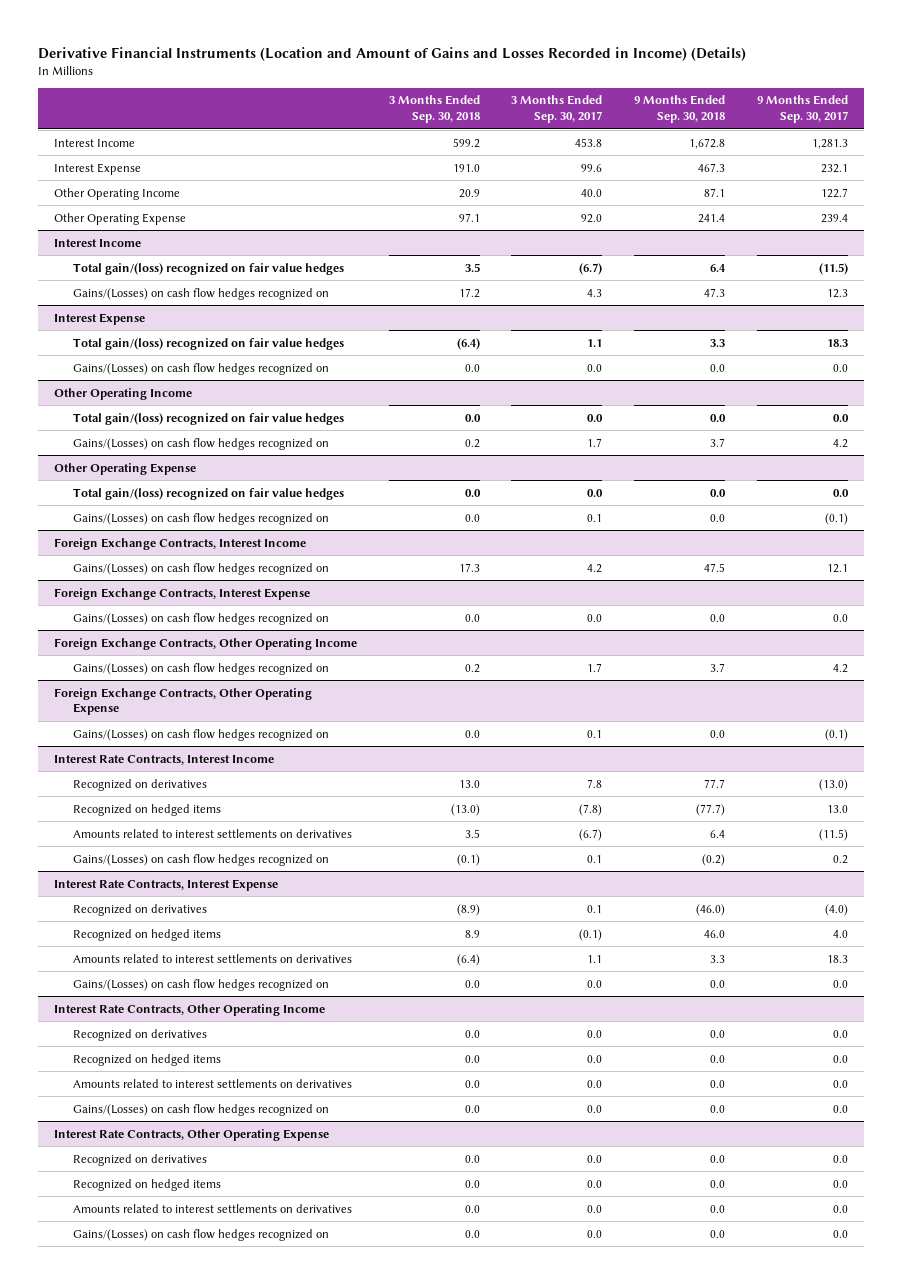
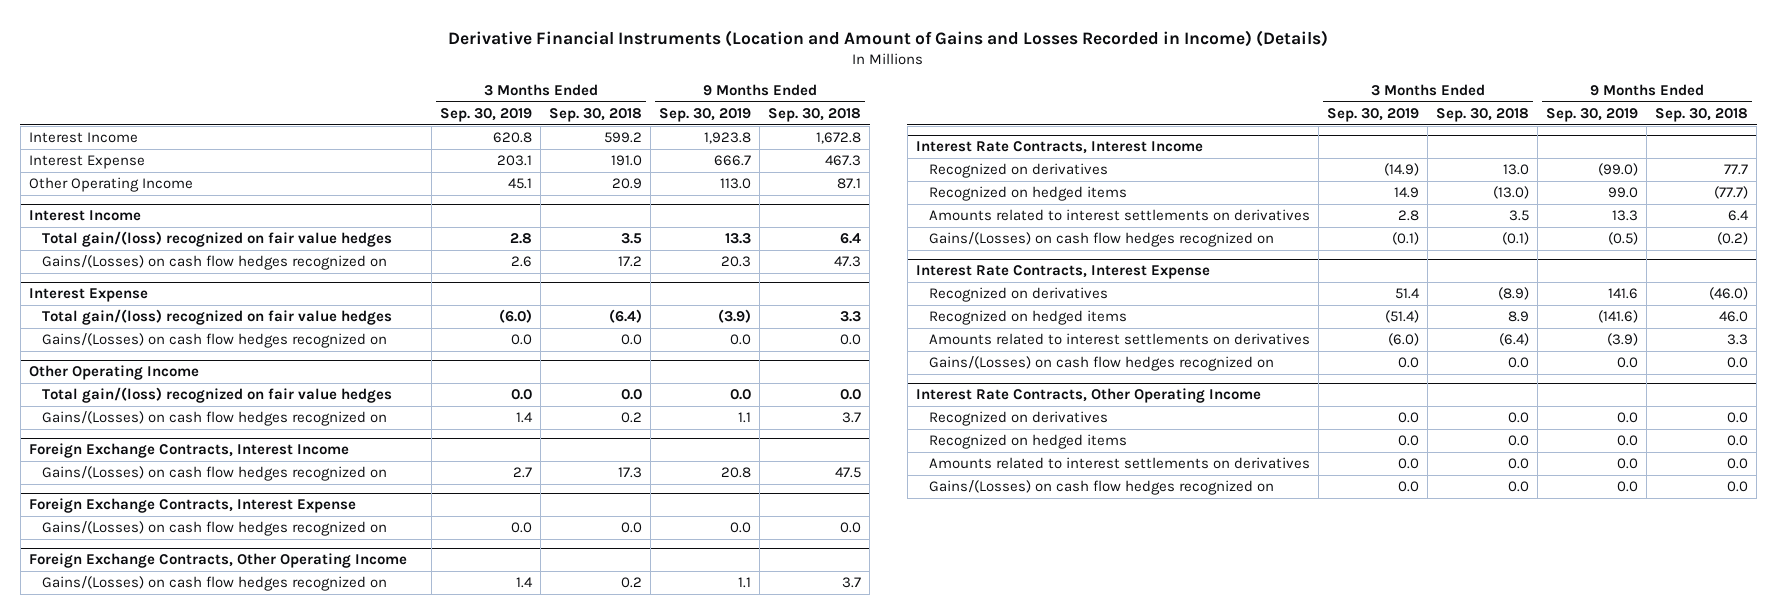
[511,95,603,123] 3 Months Ended Sep. 30, 2017 -> none
[756,95,848,123] 9 Months Ended Sep. 30, 2017 -> none
none -> [440,107,533,122] Sep. 30, 2019
none -> [659,107,752,122] Sep. 30, 2019
[53,212,186,225] Other Operating Expense -> none
[53,462,196,475] Other Operating Expense -> none
[72,487,344,500] Total gain/(loss) recognized on fair value hedges -> none
[72,512,329,525] Gains/(Losses) on cash flow hedges recognized on -> none
[53,687,312,716] Foreign Exchange Contracts, Other Operating Expense -> none
[72,728,329,741] Gains/(Losses) on cash flow hedges recognized on -> none
[53,1128,329,1141] Interest Rate Contracts, Other Operating Expense -> none
[72,1153,207,1166] Recognized on derivatives -> none
[72,1178,221,1191] Recognized on hedged items -> none
[72,1203,352,1213] Amounts related to interest settlements on derivatives -> none
[72,1228,329,1241] Gains/(Losses) on cash flow hedges recognized on -> none

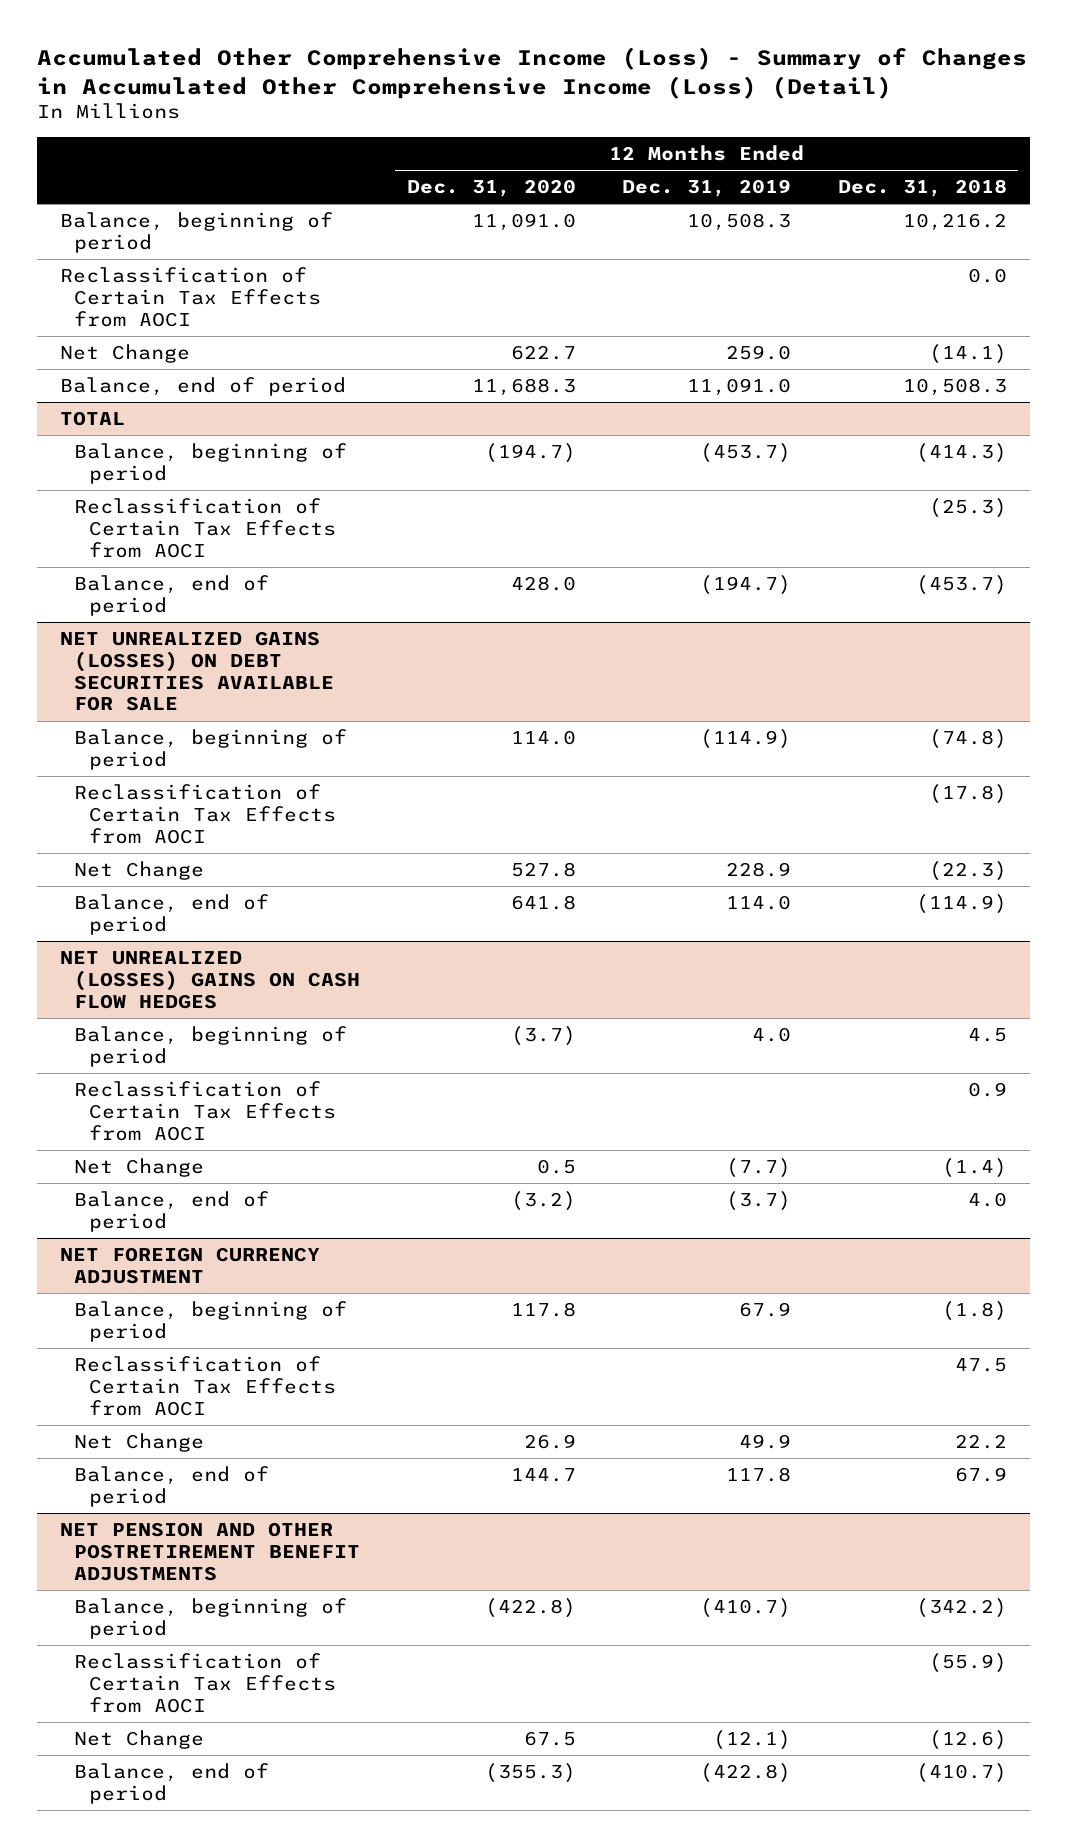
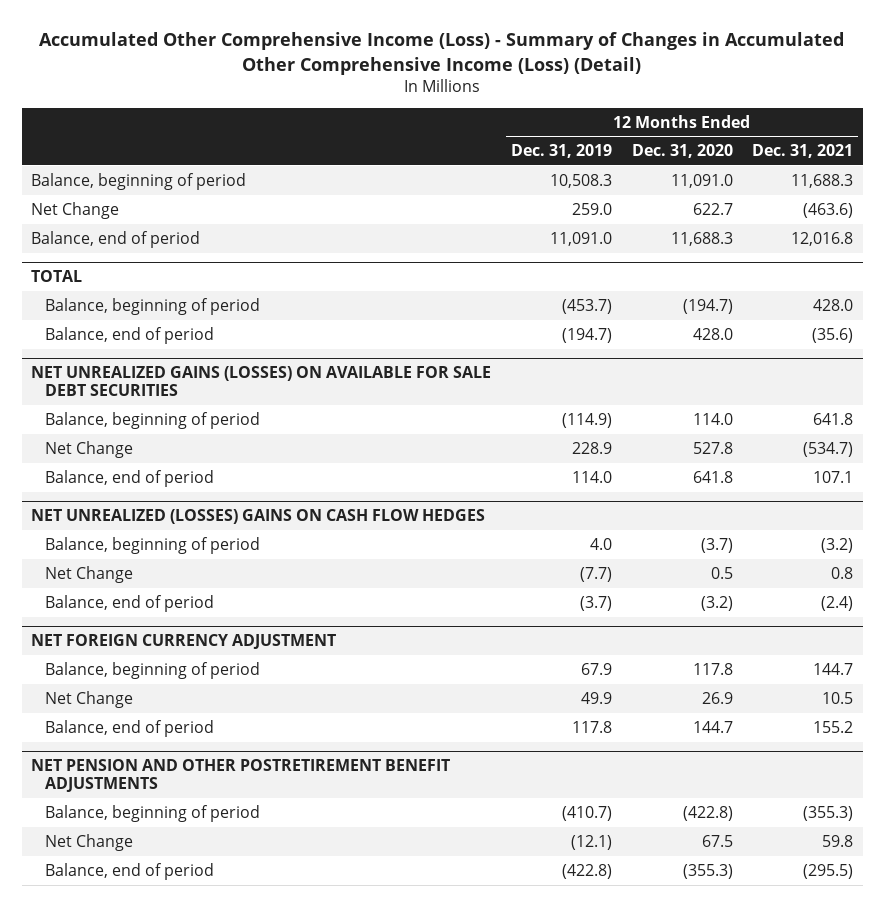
[837,179,1007,198] Dec. 31, 2018 -> none
none -> [752,144,854,159] Dec. 31, 2021
[59,267,322,327] Reclassification of Certain Tax Effects from AOCI -> none
[74,498,336,558] Reclassification of Certain Tax Effects from AOCI -> none
[59,631,335,712] NET UNREALIZED GAINS (LOSSES) ON DEBT SECURITIES AVAILABLE FOR SALE -> [31,365,492,397] NET UNREALIZED GAINS (LOSSES) ON AVAILABLE FOR SALE DEBT SECURITIES
[74,784,336,844] Reclassification of Certain Tax Effects from AOCI -> none
[74,1081,336,1141] Reclassification of Certain Tax Effects from AOCI -> none
[74,1356,336,1416] Reclassification of Certain Tax Effects from AOCI -> none
[74,1653,336,1713] Reclassification of Certain Tax Effects from AOCI -> none

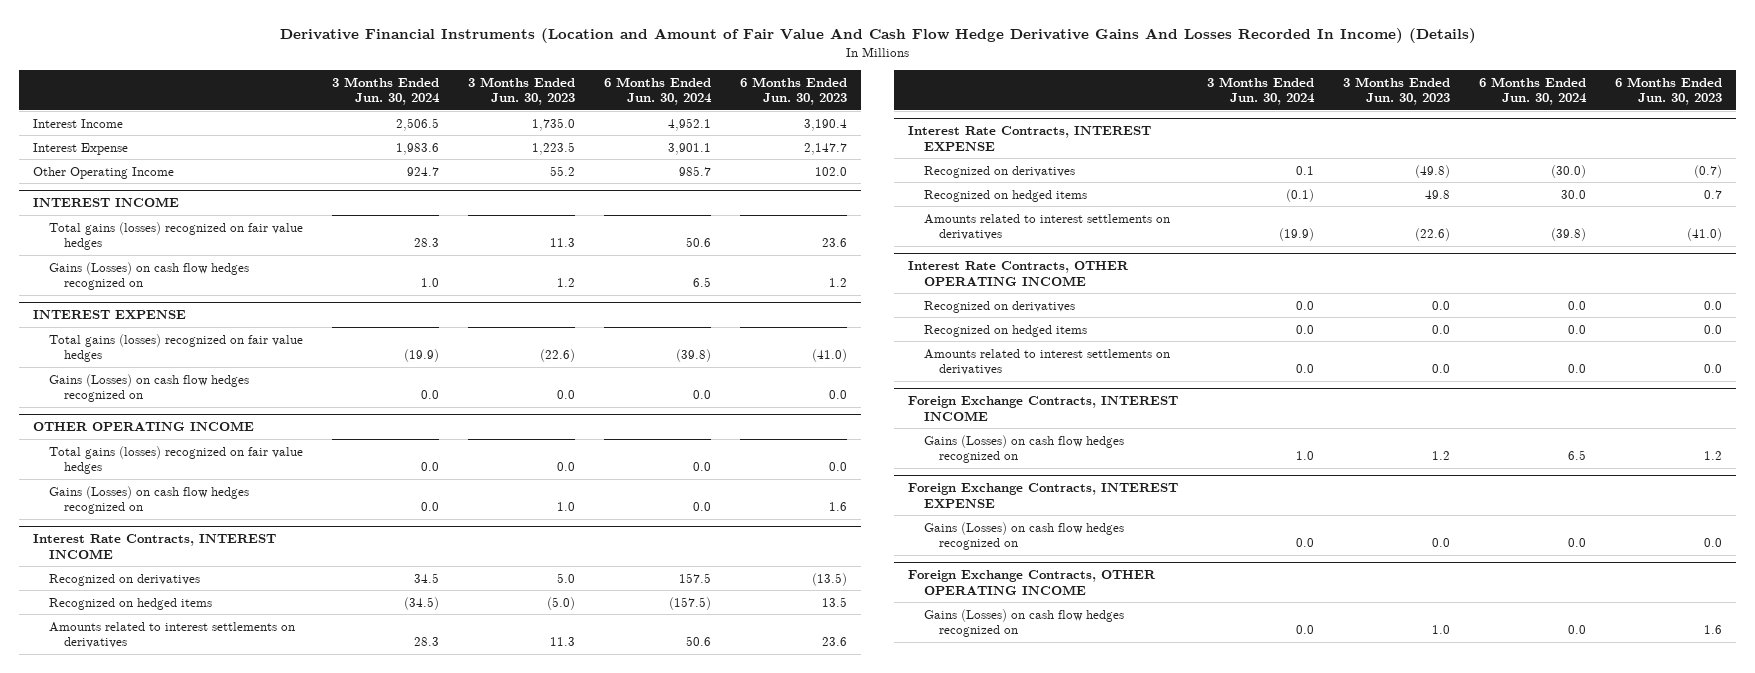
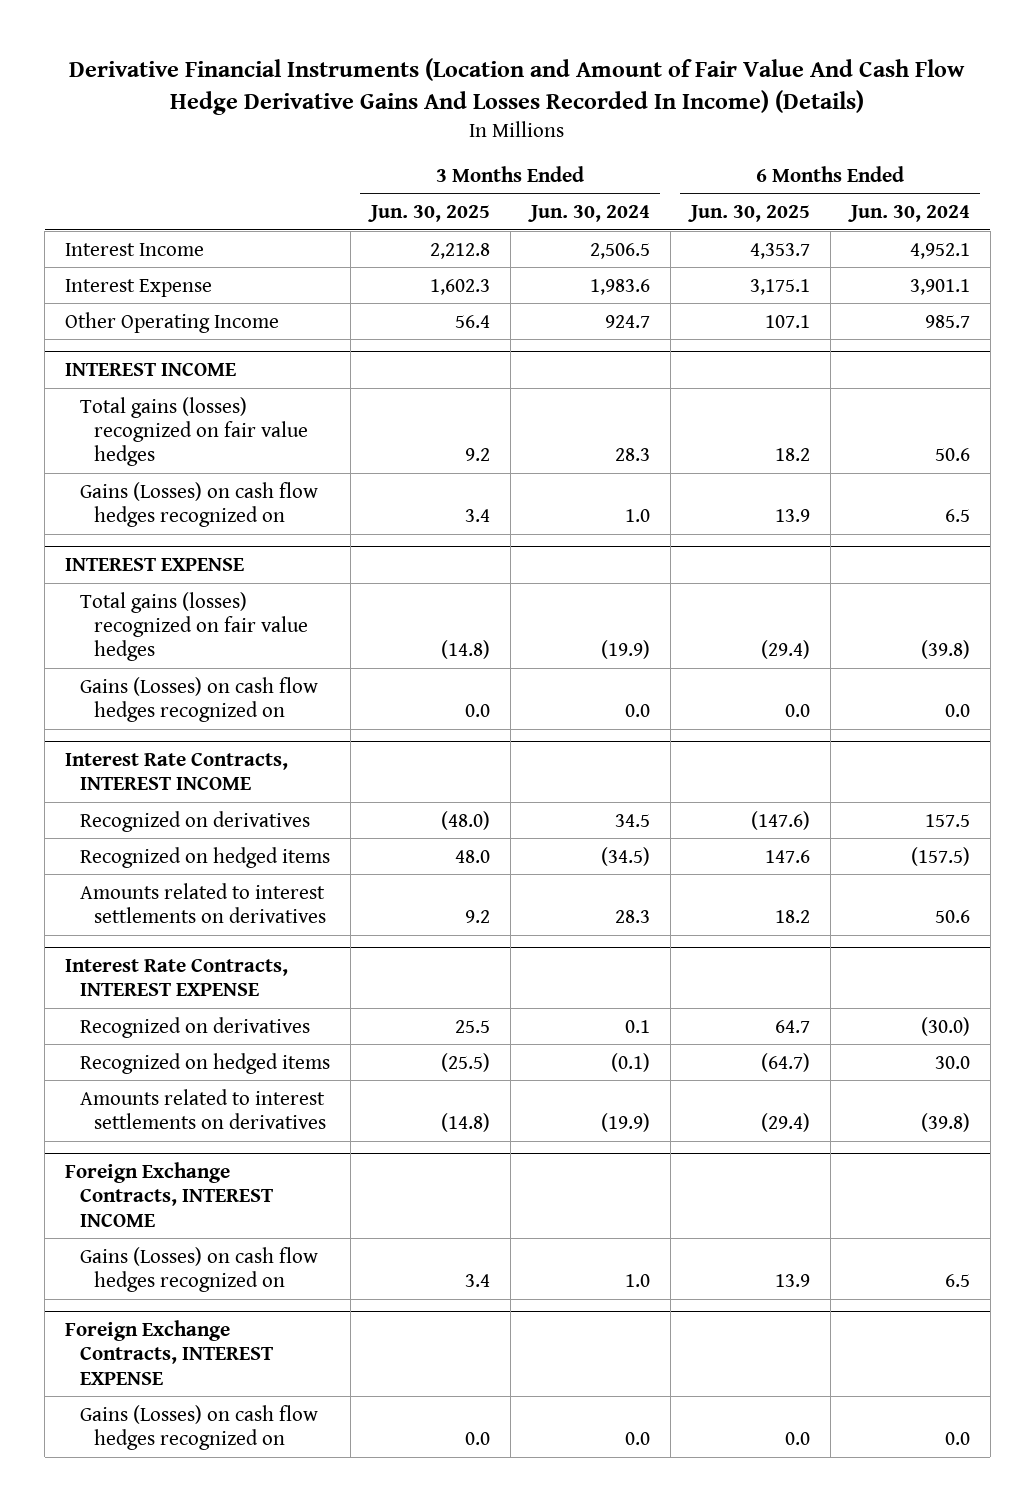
[468,76,576,106] 3 Months Ended Jun. 30, 2023 -> none
[739,76,847,106] 6 Months Ended Jun. 30, 2023 -> none
none -> [367,205,490,223] Jun. 30, 2025
none -> [687,205,810,223] Jun. 30, 2025
[33,421,255,432] OTHER OPERATING INCOME -> none
[48,445,303,475] Total gains (losses) recognized on fair value hedges -> none
[48,485,249,515] Gains (Losses) on cash flow hedges recognized on -> none
[908,261,1130,286] Interest Rate Contracts, OTHER OPERATING INCOME -> none
[923,300,1075,313] Recognized on derivatives -> none
[923,324,1087,337] Recognized on hedged items -> none
[923,348,1170,376] Amounts related to interest settlements on derivatives -> none
[908,570,1157,595] Foreign Exchange Contracts, OTHER OPERATING INCOME -> none
[923,608,1124,638] Gains (Losses) on cash flow hedges recognized on -> none

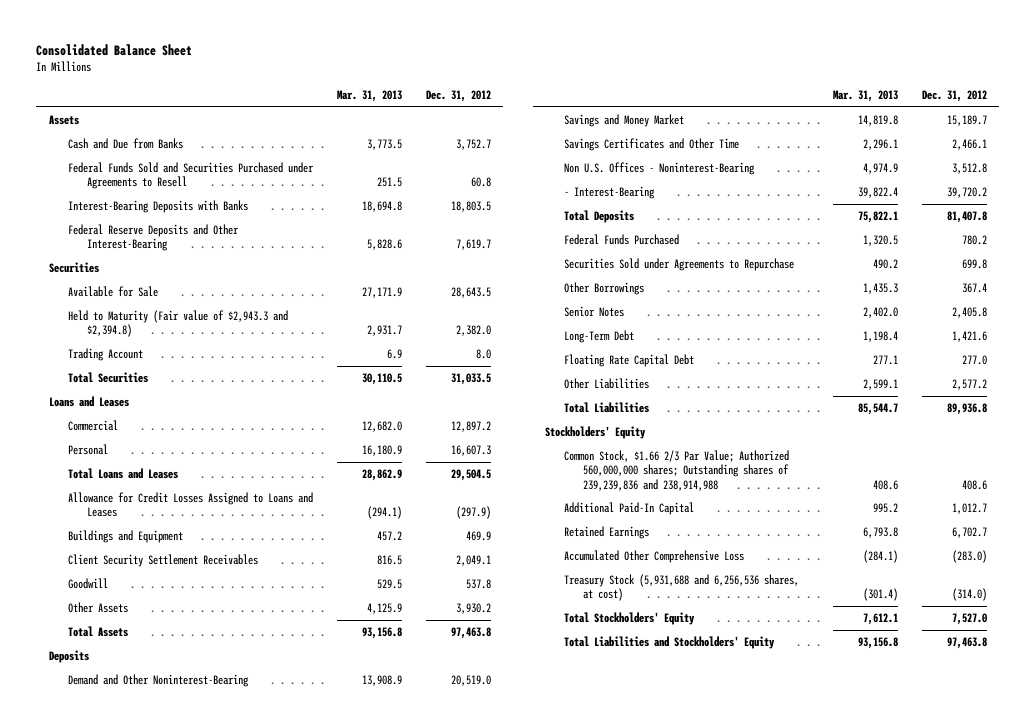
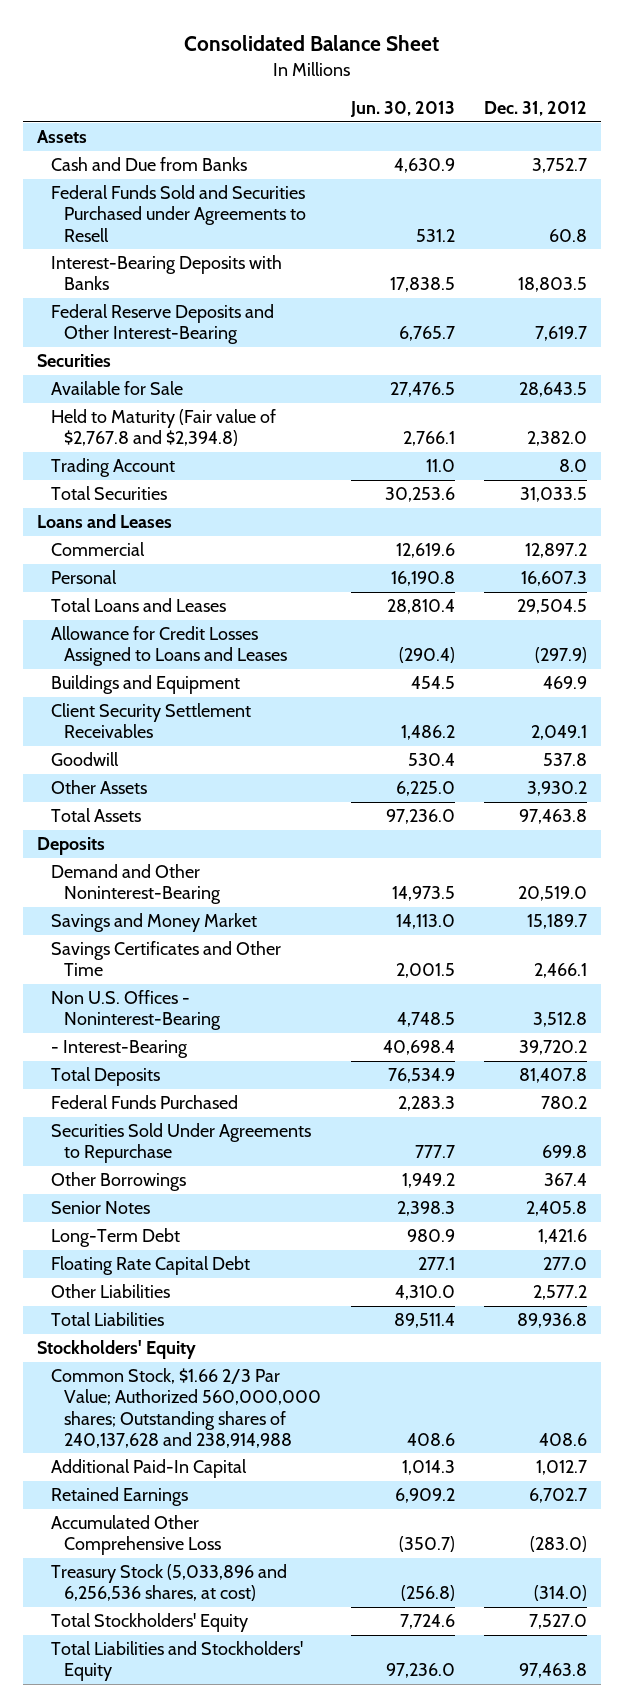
[336,90,402,103] Mar. 31, 2013 -> none
none -> [349,100,455,117] Jun. 30, 2013
[67,310,288,338] Held to Maturity (Fair value of $2,943.3 and $2,394.8) -> [50,409,276,447] Held to Maturity (Fair value of $2,767.8 and $2,394.8)
[563,258,794,272] Securities Sold under Agreements to Repurchase -> [50,1123,311,1164] Securities Sold Under Agreements to Repurchase
[563,450,789,491] Common Stock, $1.66 2/3 Par Value; Authorized 560,000,000 shares; Outstanding shares of 239,239,836 and 238,914,988 -> [50,1368,322,1448] Common Stock, $1.66 2/3 Par Value; Authorized 560,000,000 shares; Outstanding shares of 240,137,628 and 238,914,988
[563,574,799,602] Treasury Stock (5,931,688 and 6,256,536 shares, at cost) -> [50,1564,287,1602] Treasury Stock (5,033,896 and 6,256,536 shares, at cost)

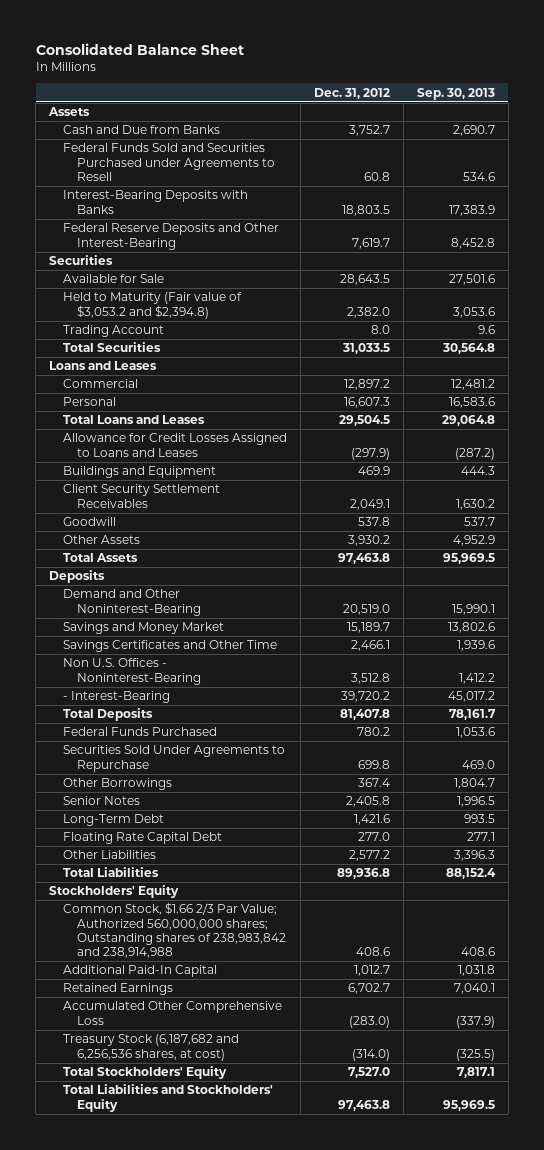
[349,100,455,117] Jun. 30, 2013 -> none
none -> [417,87,496,100] Sep. 30, 2013
[50,409,276,447] Held to Maturity (Fair value of $2,767.8 and $2,394.8) -> [63,292,243,319] Held to Maturity (Fair value of $3,053.2 and $2,394.8)
[50,1368,322,1448] Common Stock, $1.66 2/3 Par Value; Authorized 560,000,000 shares; Outstanding shares of 240,137,628 and 238,914,988 -> [63,902,287,959] Common Stock, $1.66 2/3 Par Value; Authorized 560,000,000 shares; Outstanding shares of 238,983,842 and 238,914,988
[50,1564,287,1602] Treasury Stock (5,033,896 and 6,256,536 shares, at cost) -> [63,1034,240,1061] Treasury Stock (6,187,682 and 6,256,536 shares, at cost)

